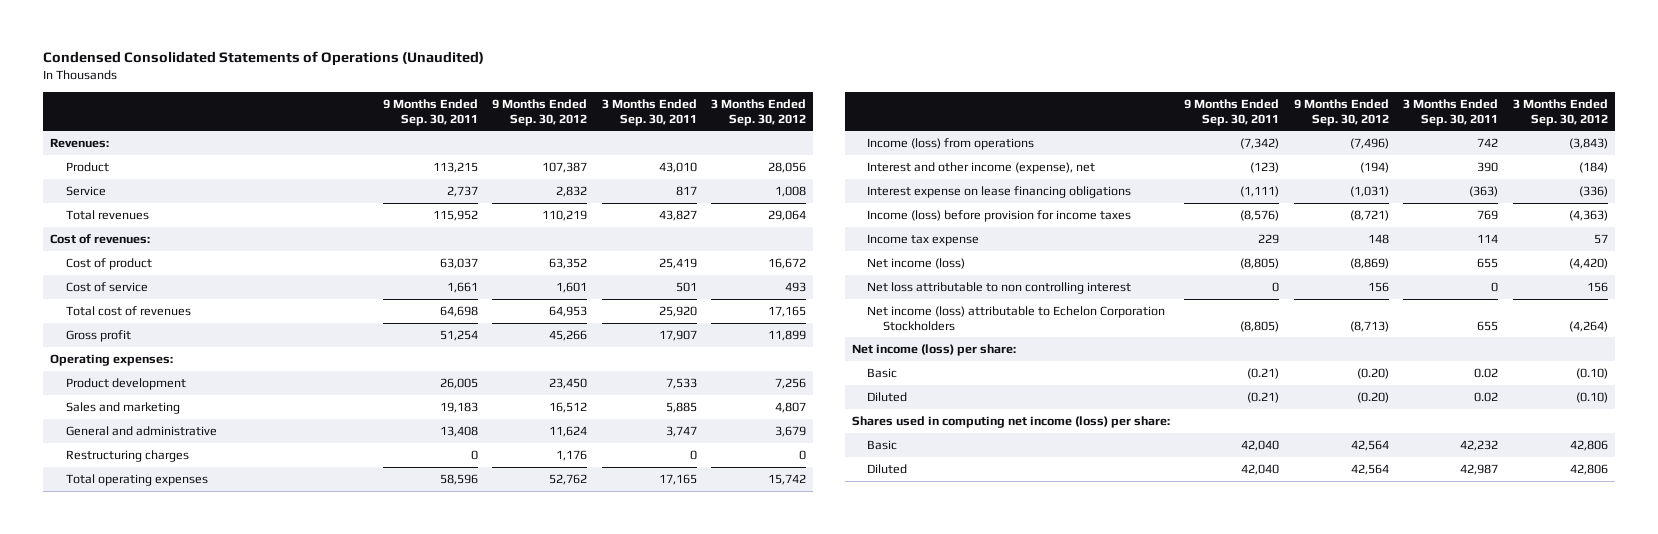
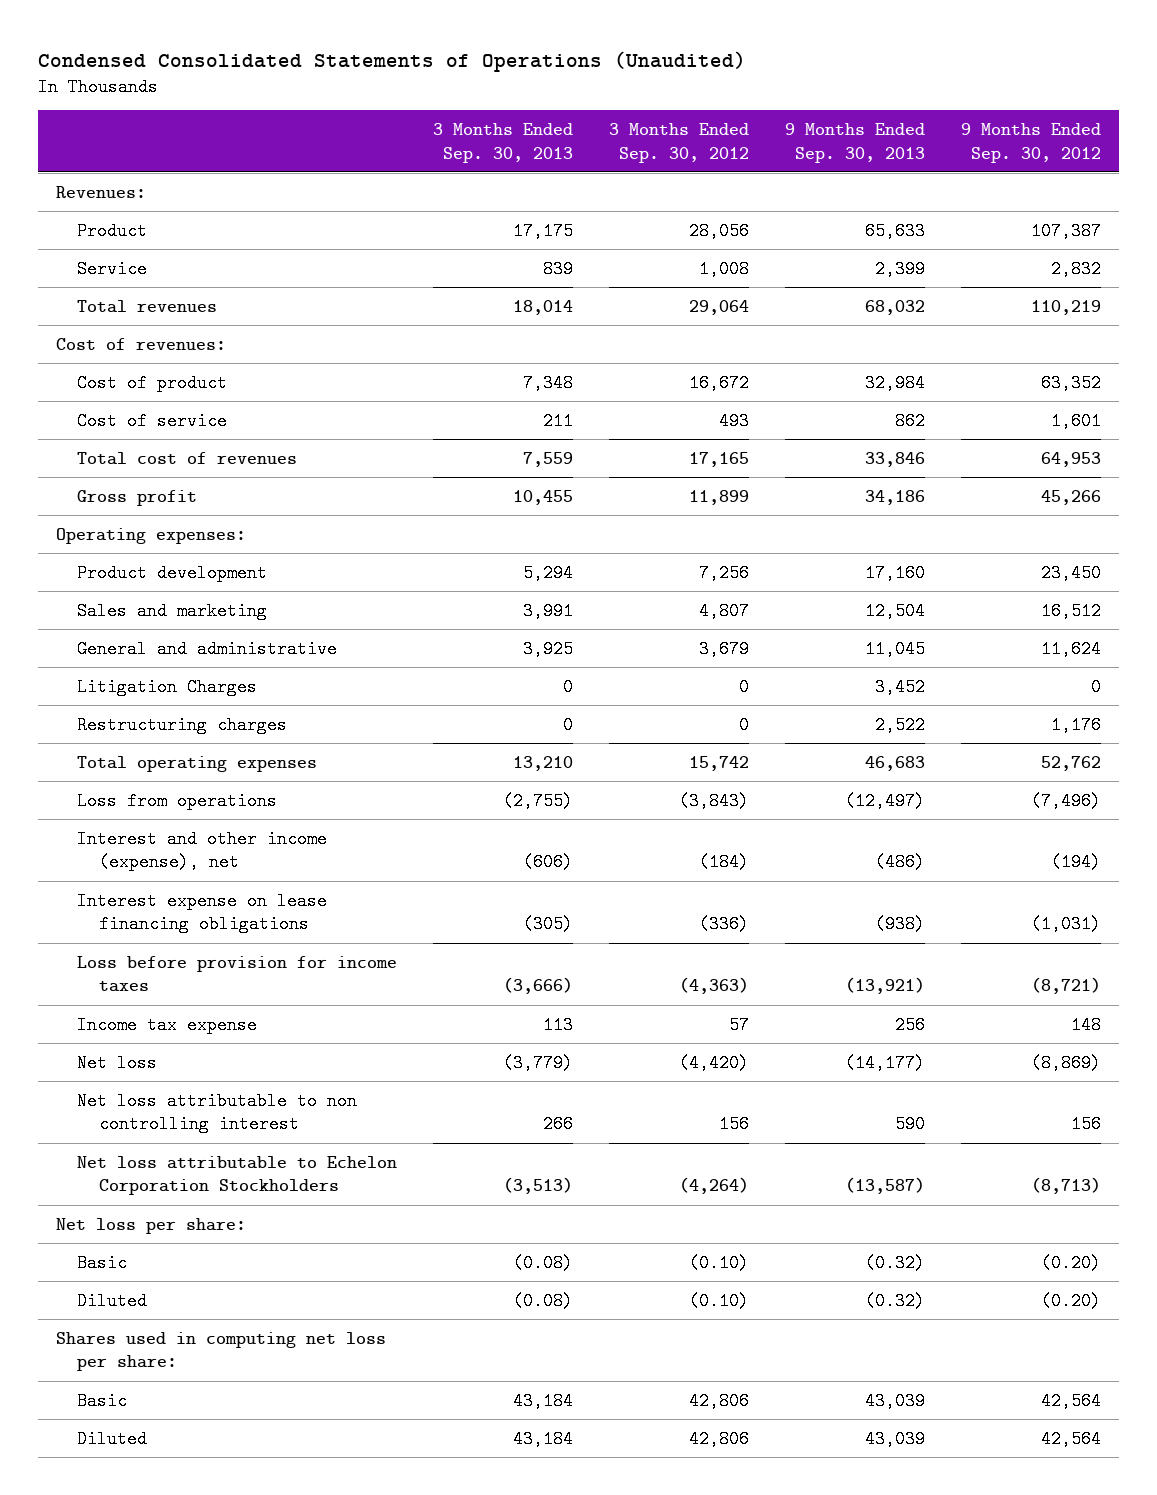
[382,98,478,126] 9 Months Ended Sep. 30, 2011 -> none
[601,98,697,126] 3 Months Ended Sep. 30, 2011 -> none
none -> [433,122,574,163] 3 Months Ended Sep. 30, 2013
none -> [785,122,926,163] 9 Months Ended Sep. 30, 2013
none -> [77,677,258,696] Litigation Charges
[867,137,1035,150] Income (loss) from operations -> [77,791,278,810] Loss from operations
[867,209,1132,222] Income (loss) before provision for income taxes -> [77,955,398,993] Loss before provision for income taxes
[867,257,966,269] Net income (loss) -> [77,1053,158,1072] Net loss
[867,305,1166,331] Net income (loss) attributable to Echelon Corporation Stockholders -> [77,1155,398,1196] Net loss attributable to Echelon Corporation Stockholders
[851,343,1016,356] Net income (loss) per share: -> [55,1217,246,1234] Net loss per share:
[851,415,1170,428] Shares used in computing net income (loss) per share: -> [55,1331,386,1372] Shares used in computing net loss per share:

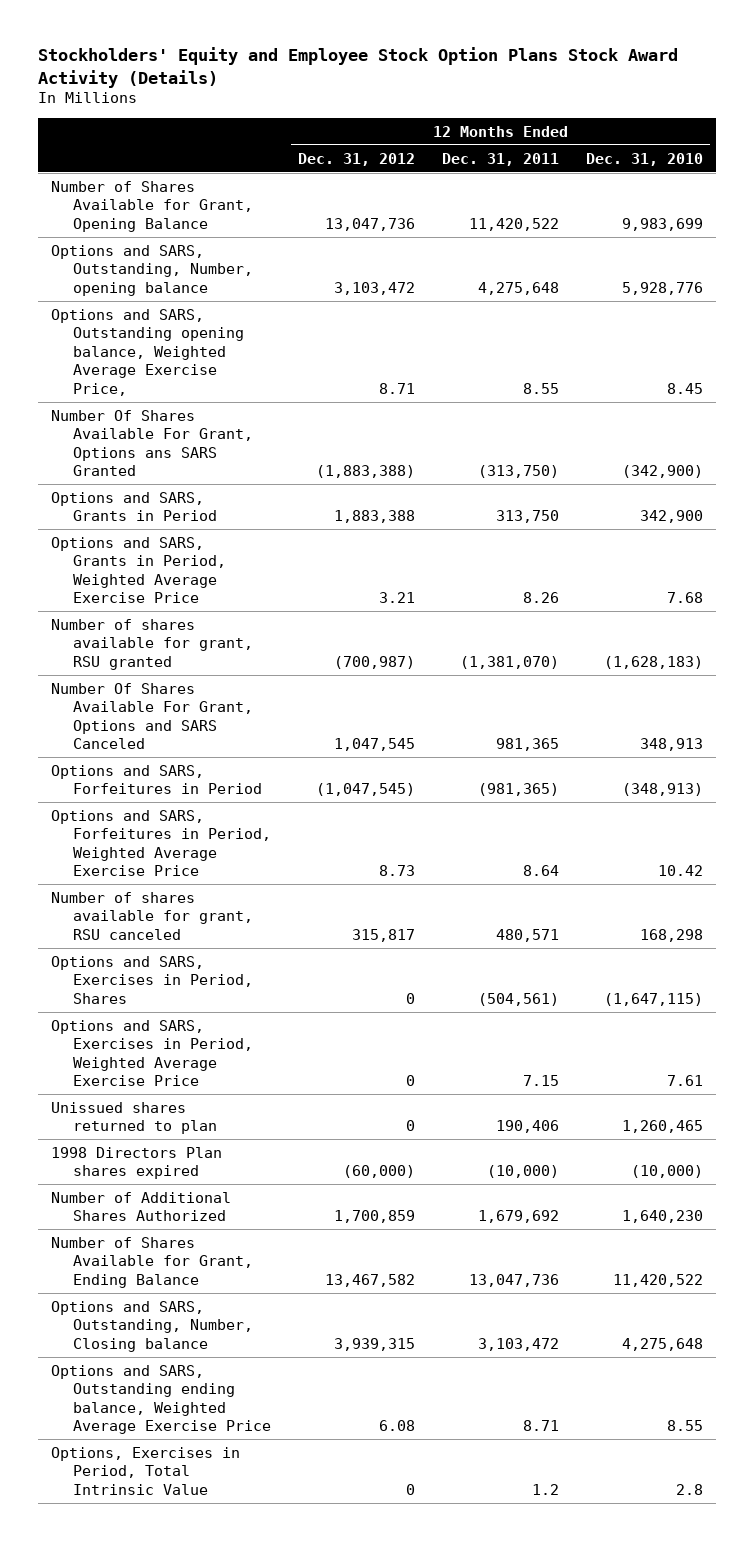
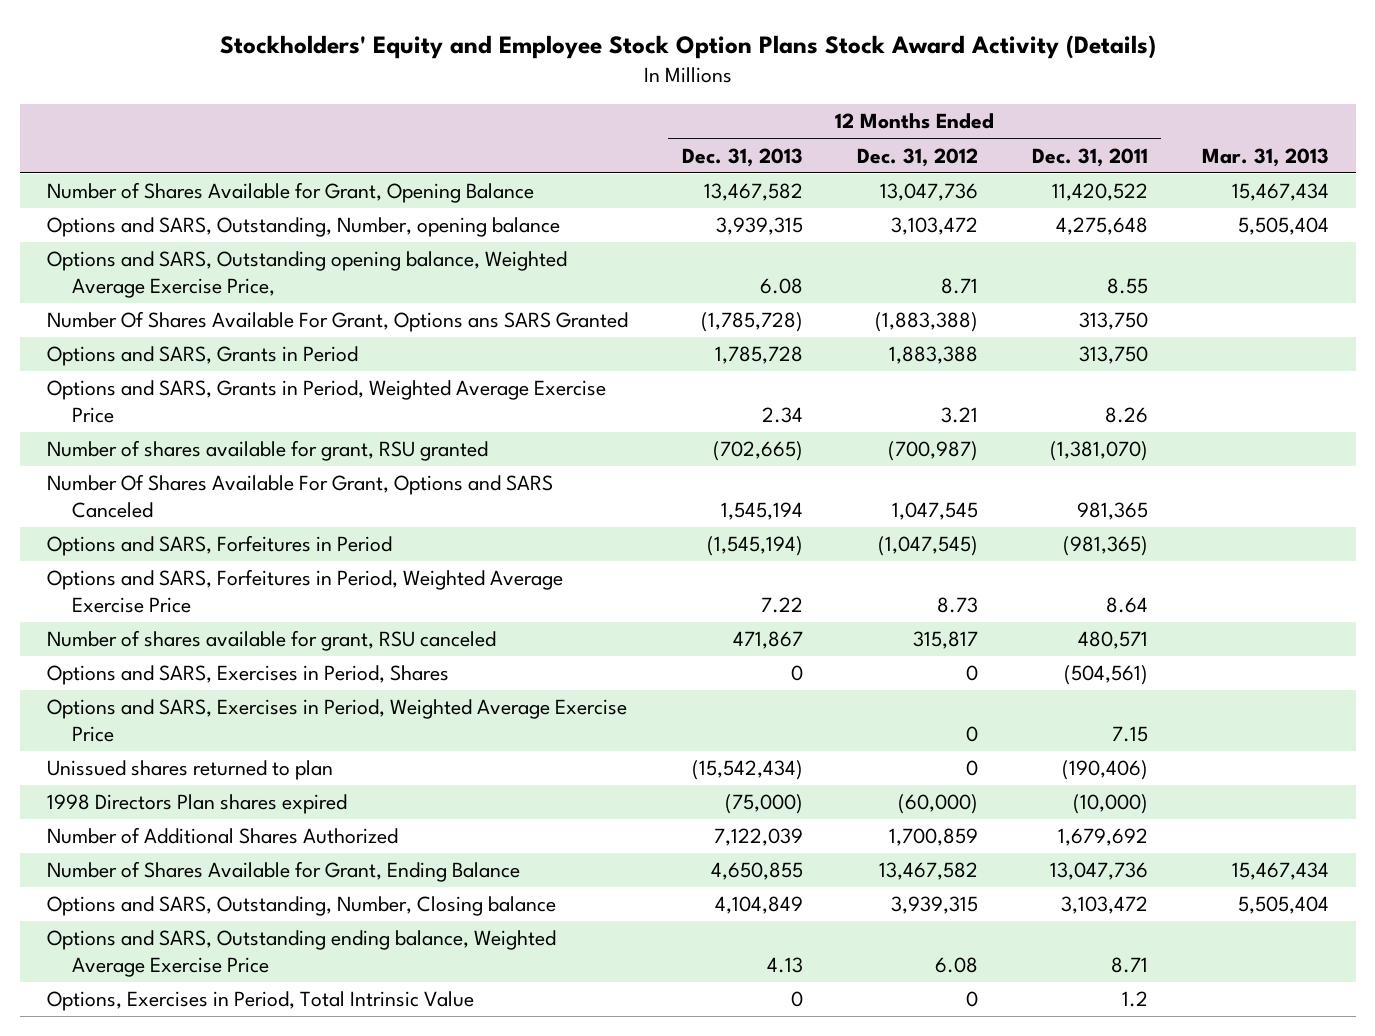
[585,152,703,166] Dec. 31, 2010 -> none
none -> [681,147,803,167] Dec. 31, 2013
none -> [1201,147,1329,167] Mar. 31, 2013
[478,465,560,479] (313,750) -> [1078,312,1148,331] 313,750
[496,1120,560,1134] 190,406 -> [1061,760,1148,781] (190,406)

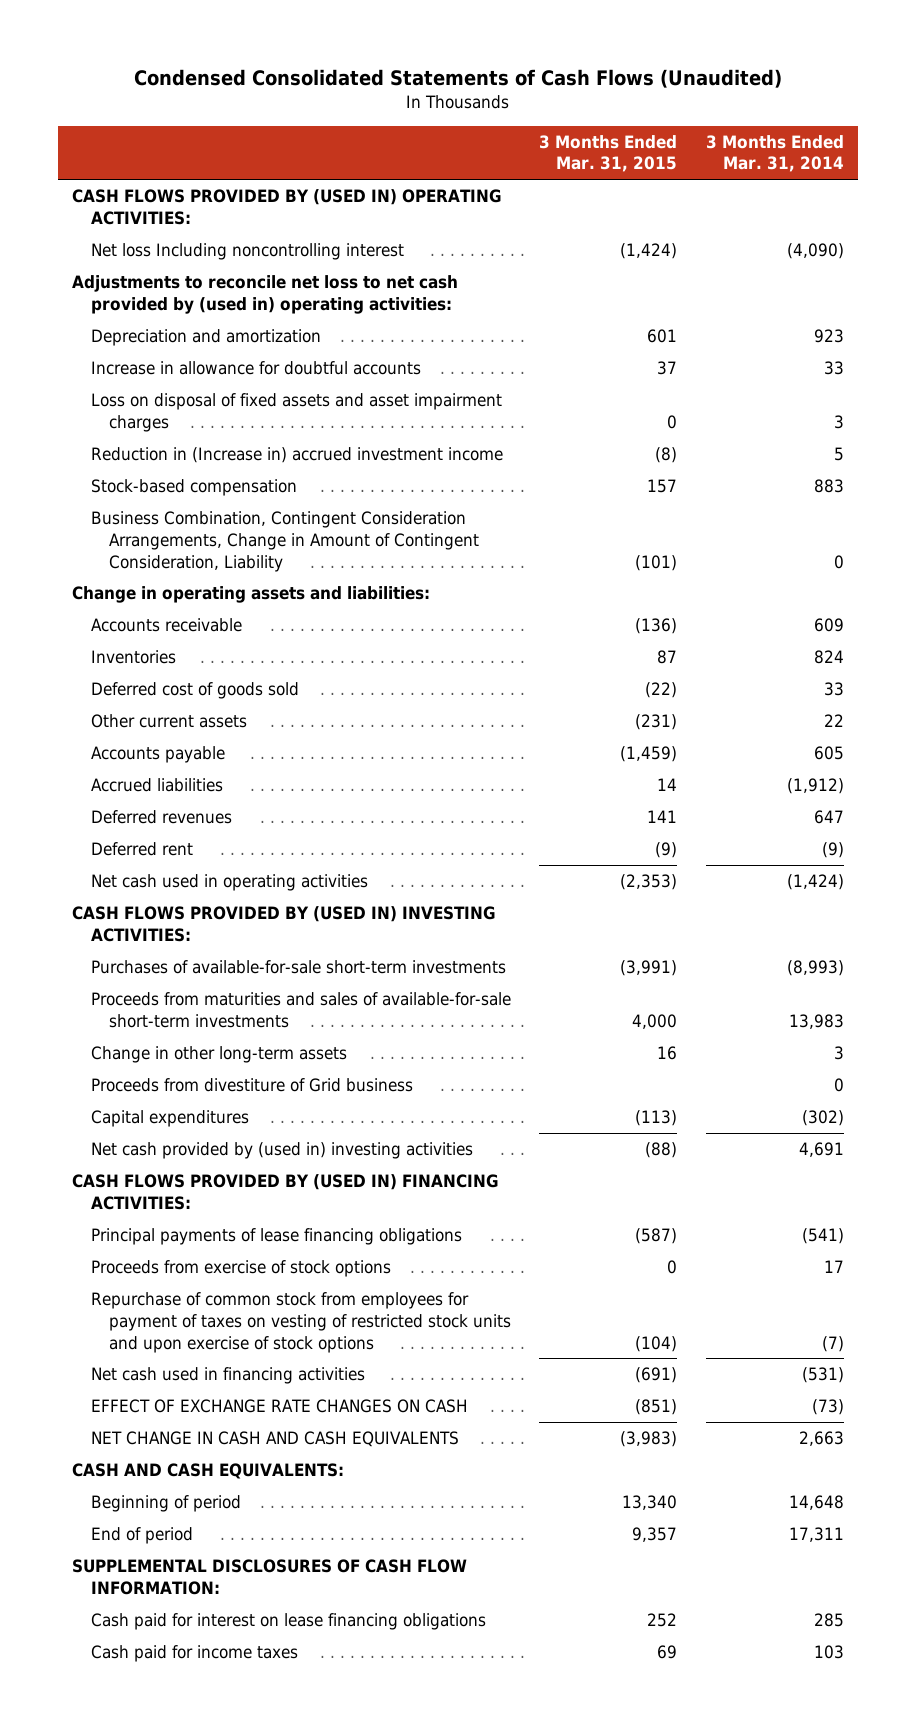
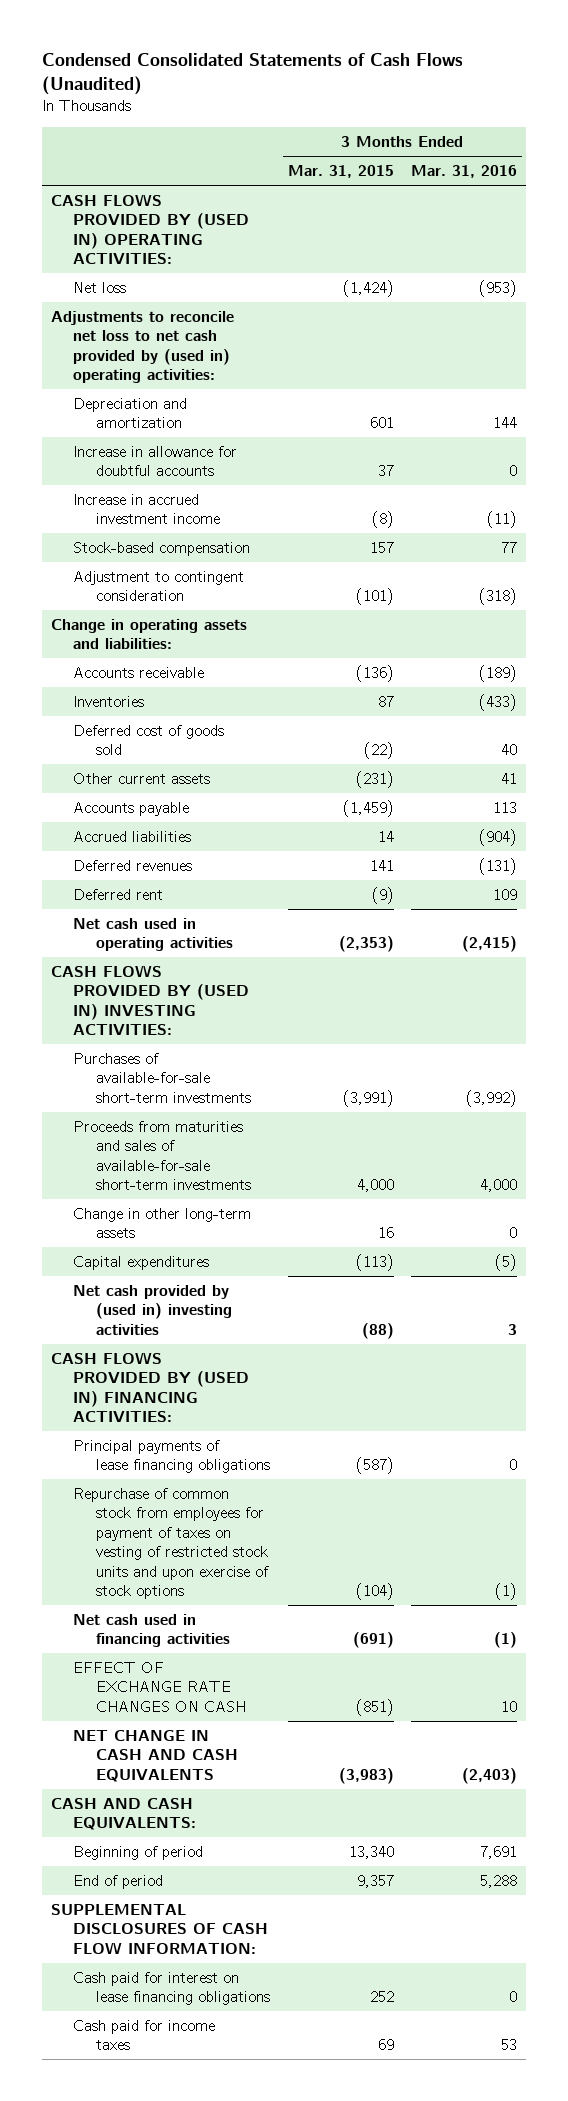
[705,134,844,173] 3 Months Ended Mar. 31, 2014 -> none
none -> [411,164,518,178] Mar. 31, 2016
[90,243,404,261] Net loss Including noncontrolling interest -> [73,281,127,293] Net loss
[90,393,502,432] Loss on disposal of fixed assets and asset impairment charges -> none
[90,447,503,464] Reduction in (Increase in) accrued investment income -> [73,493,220,525] Increase in accrued investment income
[90,511,480,572] Business Combination, Contingent Consideration Arrangements, Change in Amount of Contingent Consideration, Liability -> [73,570,245,602] Adjustment to contingent consideration
[90,1078,413,1093] Proceeds from divestiture of Grid business -> none
[90,1260,391,1278] Proceeds from exercise of stock options -> none

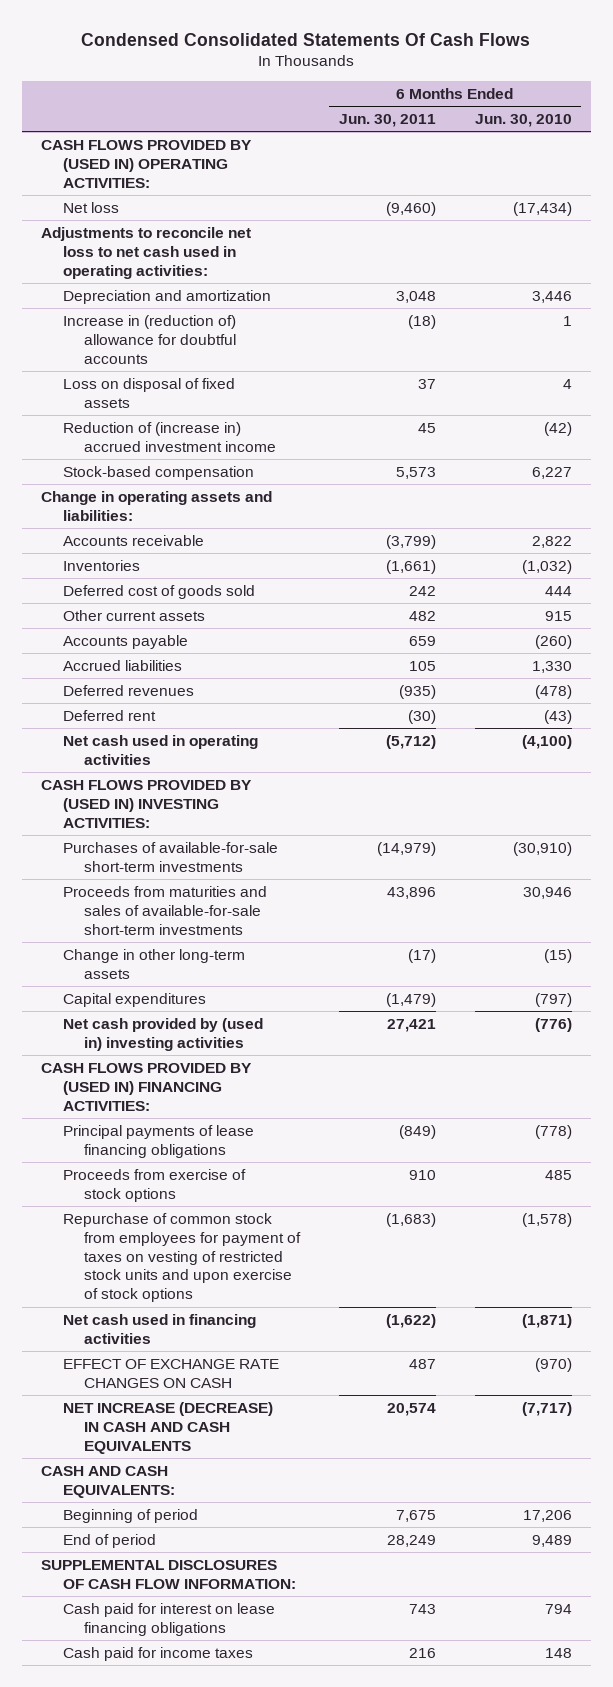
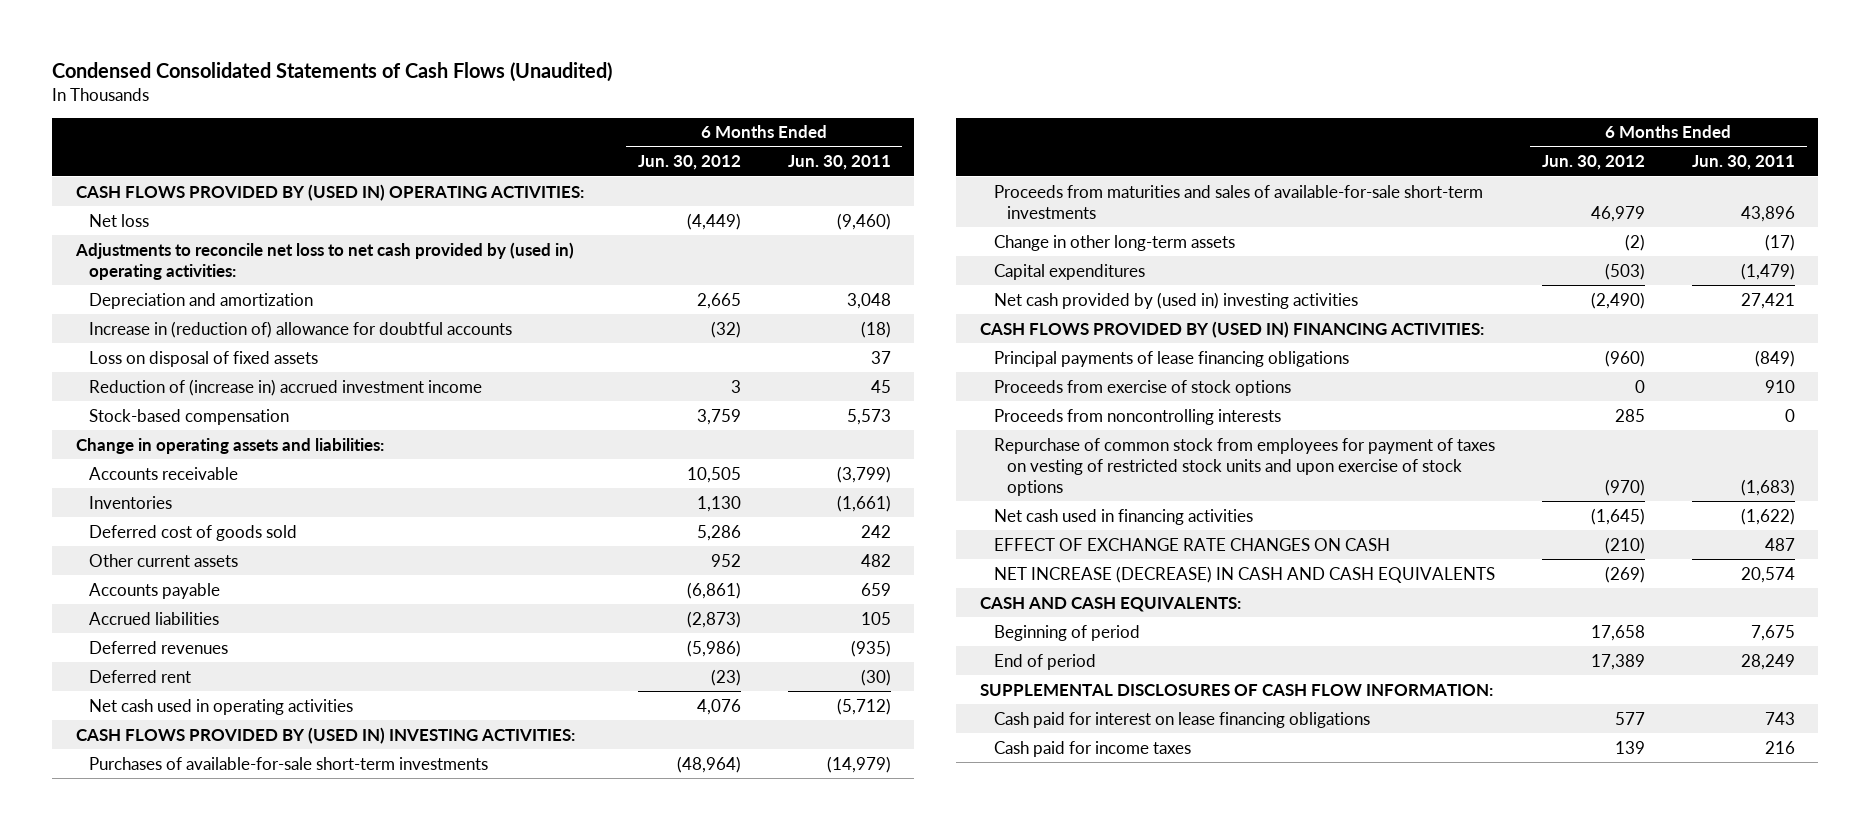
[81,32,531,46] Condensed Consolidated Statements Of Cash Flows -> [52,62,613,83] Condensed Consolidated Statements of Cash Flows (Unaudited)
[474,113,572,127] Jun. 30, 2010 -> none
none -> [637,155,741,171] Jun. 30, 2012
[41,226,252,279] Adjustments to reconcile net loss to net cash used in operating activities: -> [74,241,574,280] Adjustments to reconcile net loss to net cash provided by (used in) operating activities:
none -> [993,408,1281,425] Proceeds from noncontrolling interests

